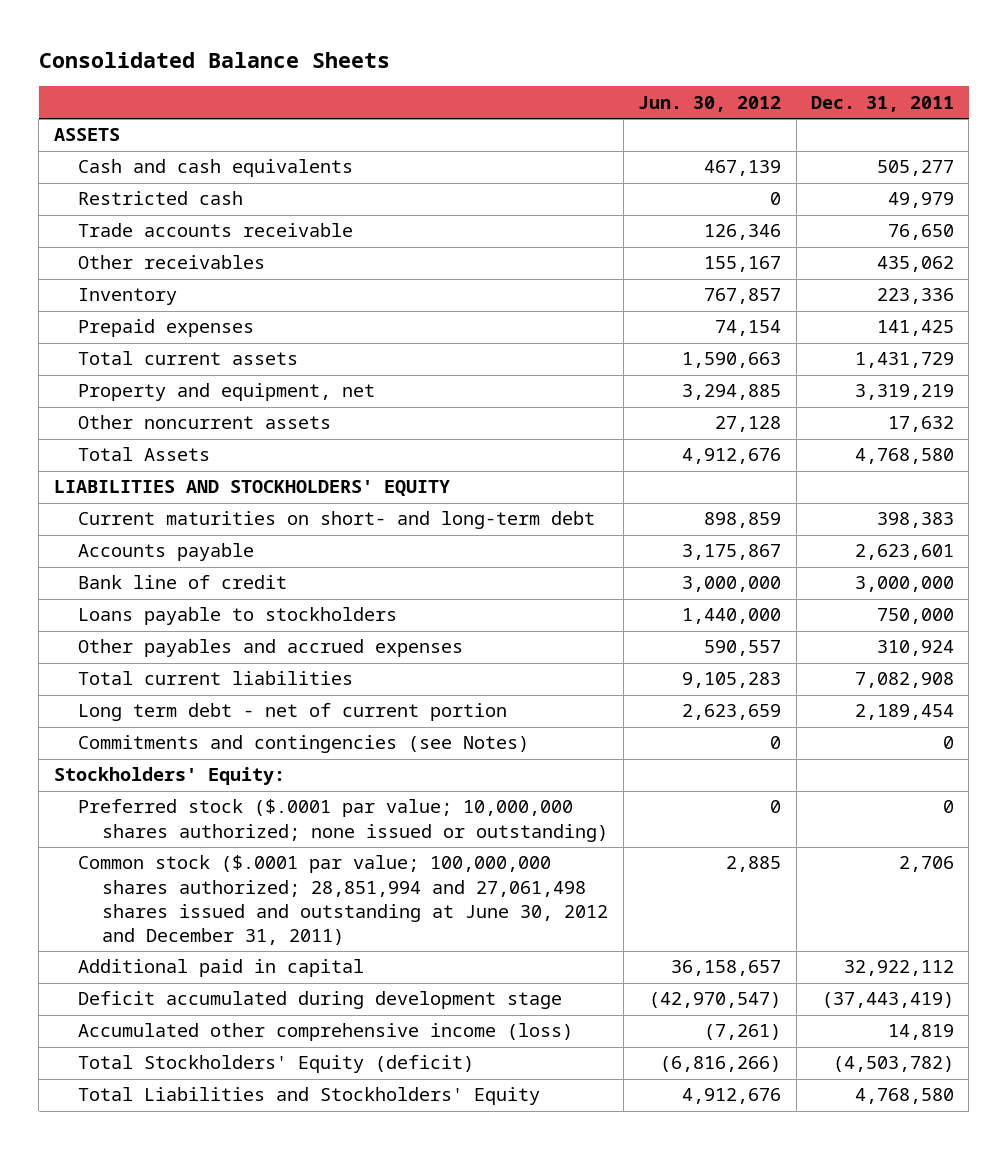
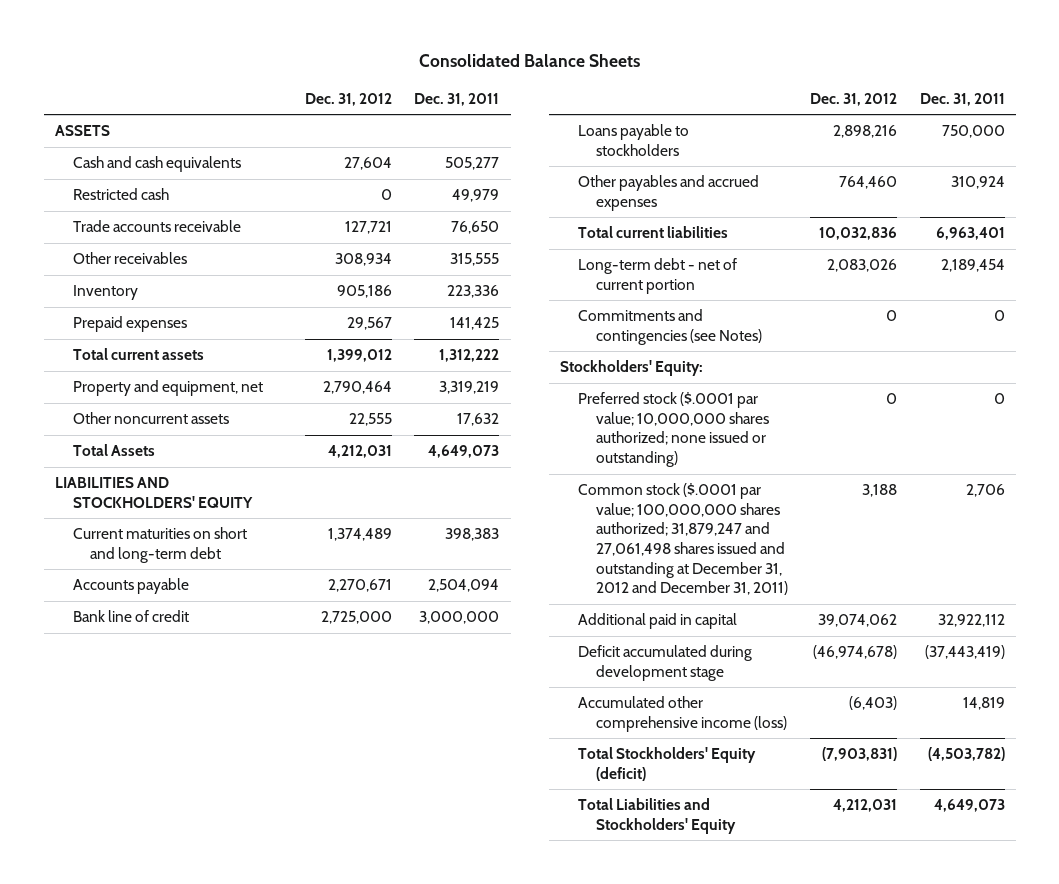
[638,95,782,112] Jun. 30, 2012 -> none
none -> [304,92,392,106] Dec. 31, 2012
[876,256,954,273] 435,062 -> [450,253,500,267] 315,555
[854,352,954,369] 1,431,729 -> [439,349,500,363] 1,312,222
[854,448,954,465] 4,768,580 -> [428,445,500,459] 4,649,073
[78,511,596,530] Current maturities on short- and long-term debt -> [72,527,247,563] Current maturities on short and long-term debt
[854,544,954,561] 2,623,601 -> [428,579,500,593] 2,504,094
[854,672,954,689] 7,082,908 -> [935,227,1005,241] 6,963,401
[78,703,508,722] Long term debt - net of current portion -> [577,258,737,294] Long-term debt - net of current portion
[78,855,609,946] Common stock ($.0001 par value; 100,000,000 shares authorized; 28,851,994 and 27,061,498 shares issued and outstanding at June 30, 2012 and December 31, 2011) -> [577,483,788,596] Common stock ($.0001 par value; 100,000,000 shares authorized; 31,879,247 and 27,061,498 shares issued and outstanding at December 31, 2012 and December 31, 2011)
[854,1088,954,1105] 4,768,580 -> [933,799,1005,813] 4,649,073

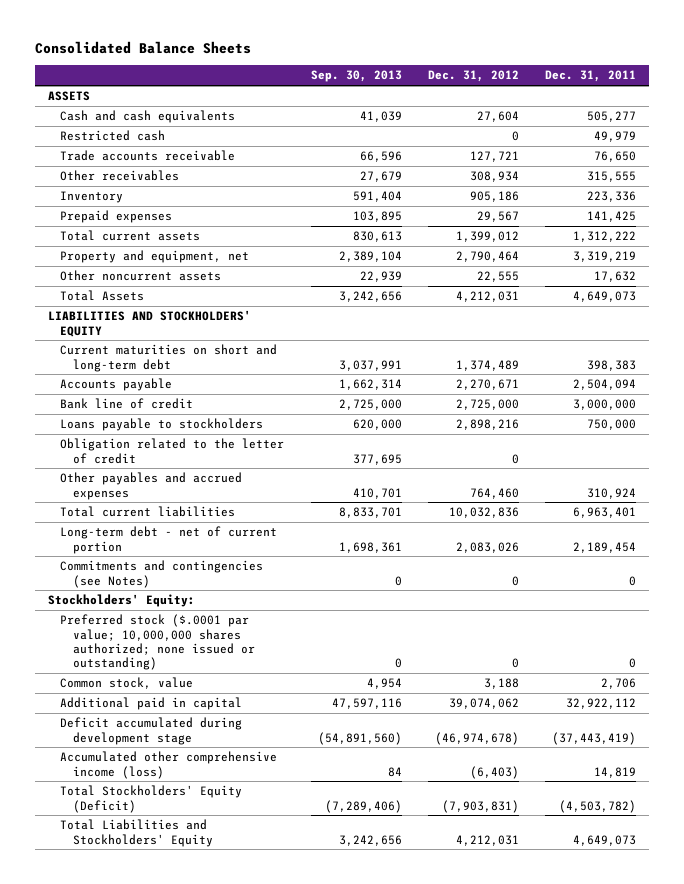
none -> [310,70,402,83] Sep. 30, 2013
none -> [60,438,285,464] Obligation related to the letter of credit
[577,483,788,596] Common stock ($.0001 par value; 100,000,000 shares authorized; 31,879,247 and 27,061,498 shares issued and outstanding at December 31, 2012 and December 31, 2011) -> [60,677,194,690] Common stock, value
[577,747,756,781] Total Stockholders' Equity (deficit) -> [60,785,243,813] Total Stockholders' Equity (Deficit)

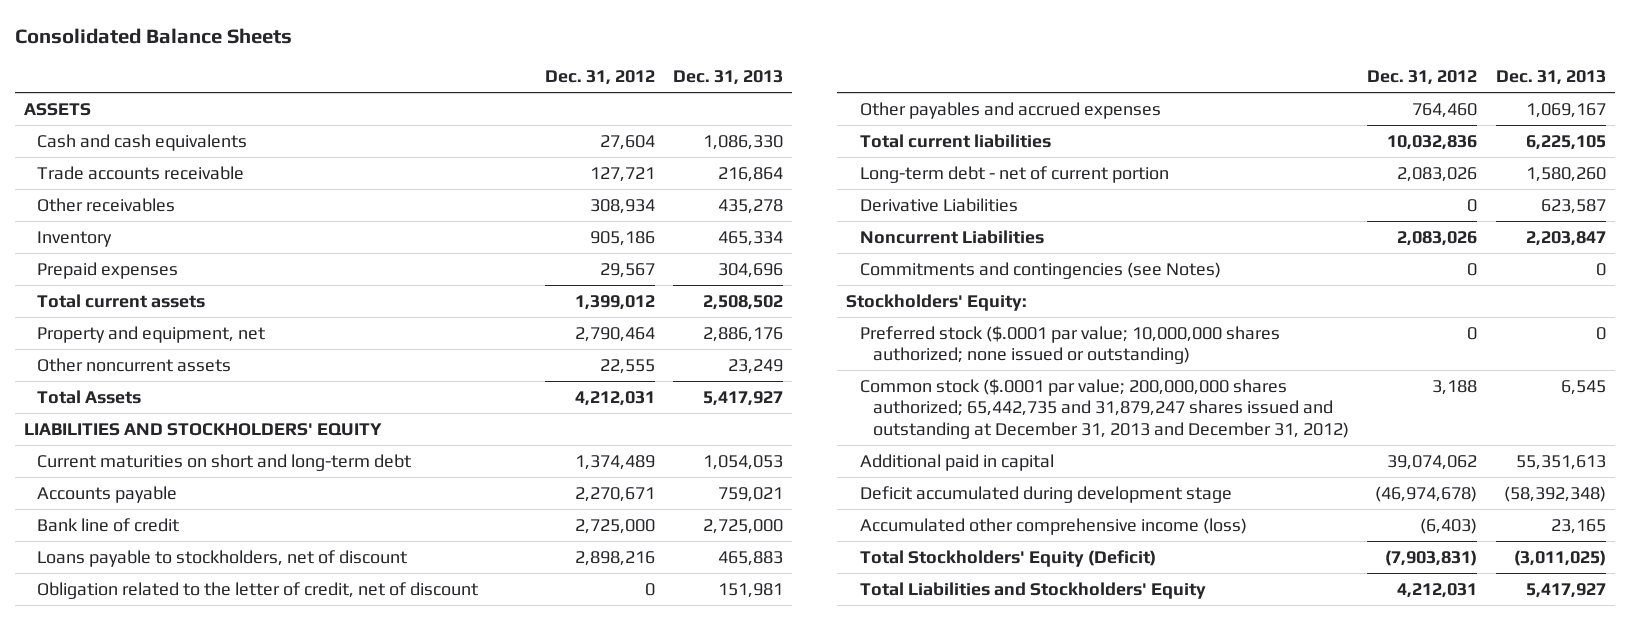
[310,70,402,83] Sep. 30, 2013 -> none
[544,70,636,83] Dec. 31, 2011 -> none
none -> [673,70,784,86] Dec. 31, 2013
[60,130,166,142] Restricted cash -> none
[60,418,264,432] Loans payable to stockholders -> [37,549,408,567] Loans payable to stockholders, net of discount
[60,438,285,464] Obligation related to the letter of credit -> [37,581,479,599] Obligation related to the letter of credit, net of discount
none -> [859,197,1018,212] Derivative Liabilities
none -> [859,229,1044,244] Noncurrent Liabilities
[60,677,194,690] Common stock, value -> [859,378,1350,439] Common stock ($.0001 par value; 200,000,000 shares authorized; 65,442,735 and 31,879,247 shares issued and outstanding at December 31, 2013 and December 31, 2012)

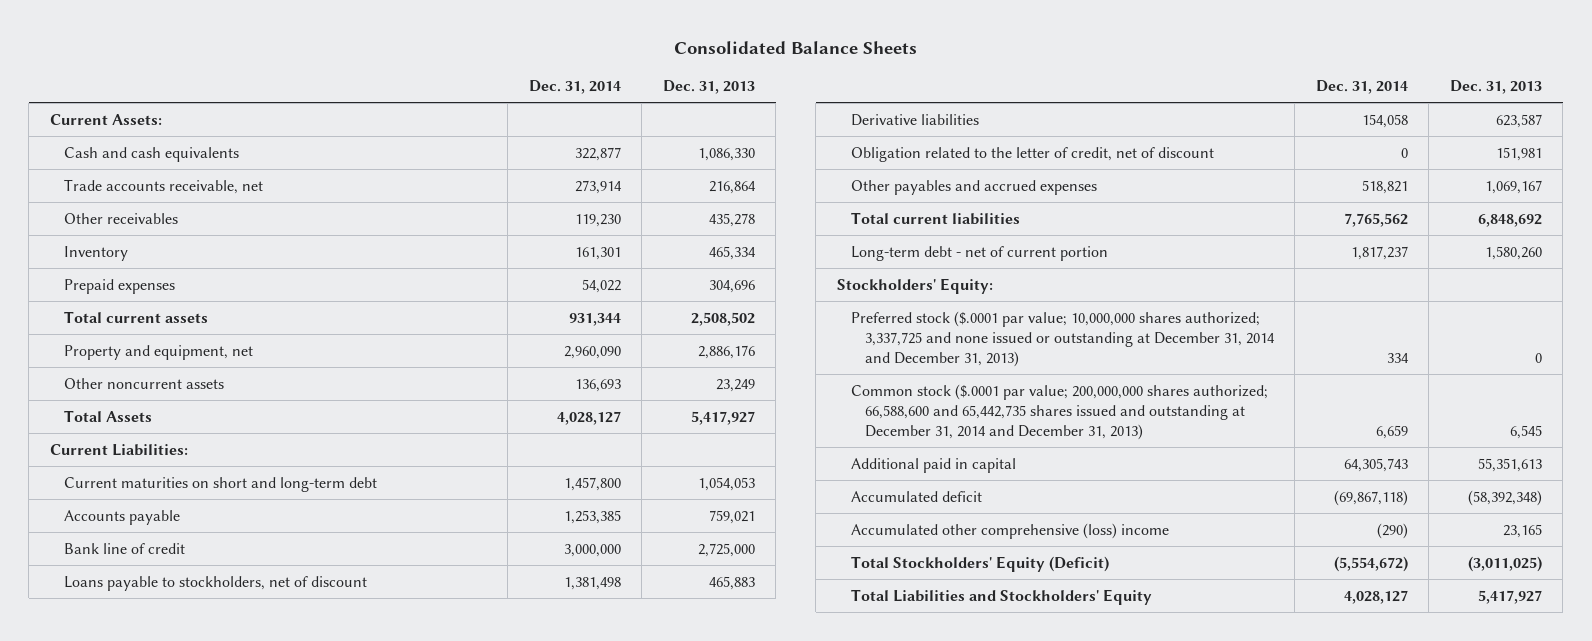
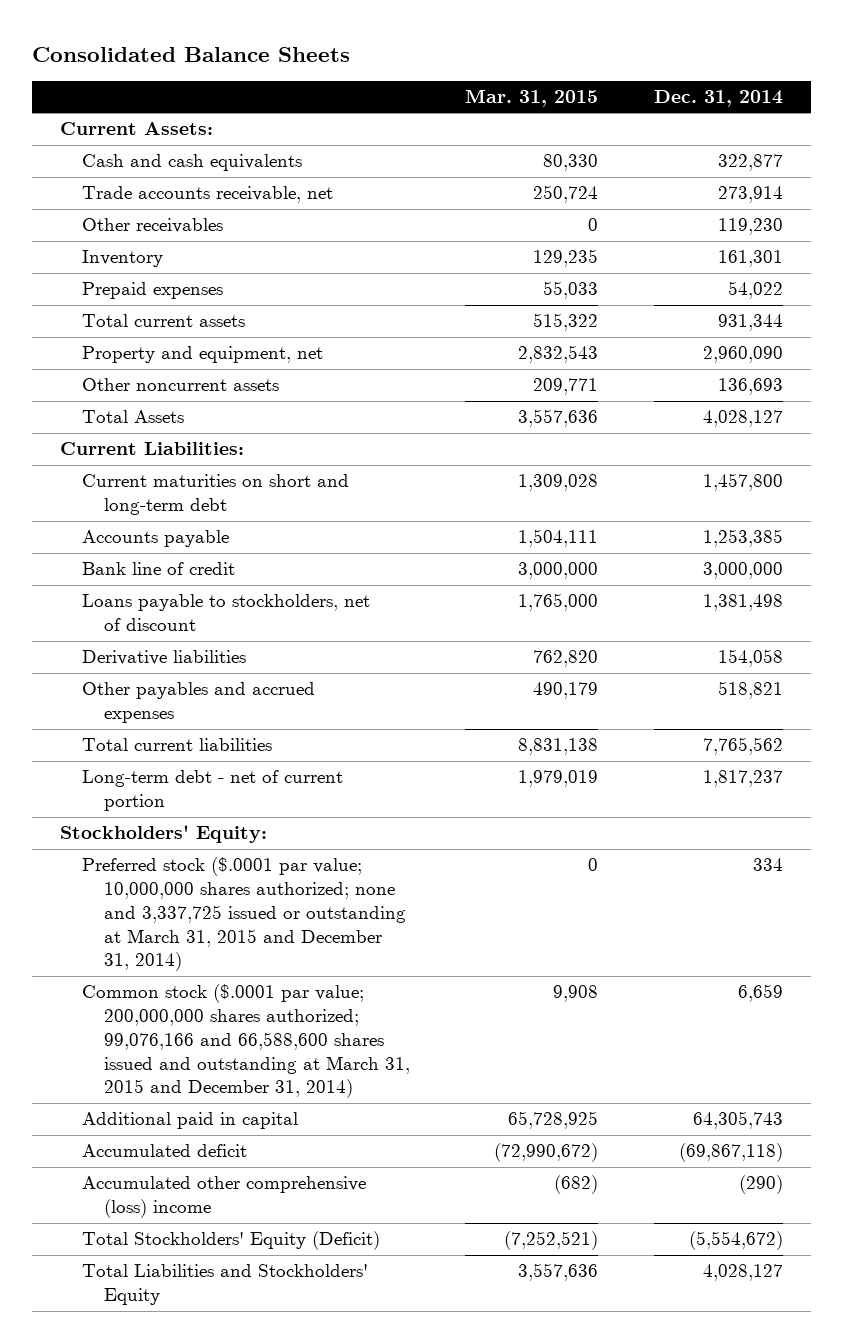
[662,80,755,95] Dec. 31, 2013 -> none
none -> [465,89,599,108] Mar. 31, 2015
[850,146,1214,162] Obligation related to the letter of credit, net of discount -> none
[850,310,1275,367] Preferred stock ($.0001 par value; 10,000,000 shares authorized; 3,337,725 and none issued or outstanding at December 31, 2014 and December 31, 2013) -> [81,857,406,972] Preferred stock ($.0001 par value; 10,000,000 shares authorized; none and 3,337,725 issued or outstanding at March 31, 2015 and December 31, 2014)
[850,383,1268,440] Common stock ($.0001 par value; 200,000,000 shares authorized; 66,588,600 and 65,442,735 shares issued and outstanding at December 31, 2014 and December 31, 2013) -> [81,984,410,1099] Common stock ($.0001 par value; 200,000,000 shares authorized; 99,076,166 and 66,588,600 shares issued and outstanding at March 31, 2015 and December 31, 2014)

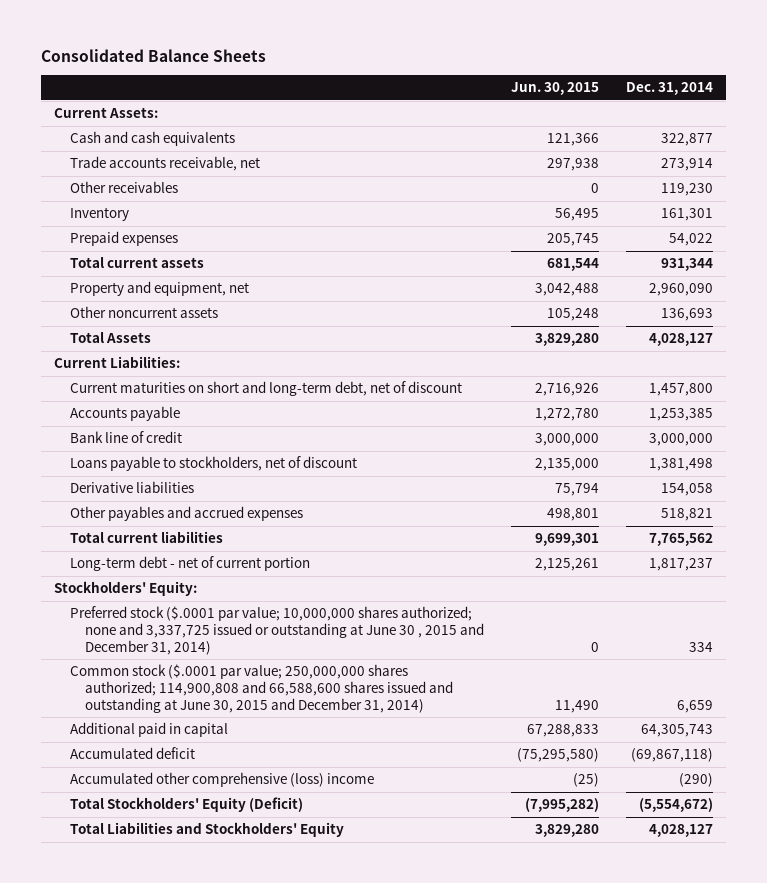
[465,89,599,108] Mar. 31, 2015 -> none
none -> [510,82,599,96] Jun. 30, 2015
[81,474,349,516] Current maturities on short and long-term debt -> [69,381,462,397] Current maturities on short and long-term debt, net of discount
[81,857,406,972] Preferred stock ($.0001 par value; 10,000,000 shares authorized; none and 3,337,725 issued or outstanding at March 31, 2015 and December 31, 2014) -> [69,606,484,655] Preferred stock ($.0001 par value; 10,000,000 shares authorized; none and 3,337,725 issued or outstanding at June 30 , 2015 and December 31, 2014)
[81,984,410,1099] Common stock ($.0001 par value; 200,000,000 shares authorized; 99,076,166 and 66,588,600 shares issued and outstanding at March 31, 2015 and December 31, 2014) -> [69,664,453,713] Common stock ($.0001 par value; 250,000,000 shares authorized; 114,900,808 and 66,588,600 shares issued and outstanding at June 30, 2015 and December 31, 2014)

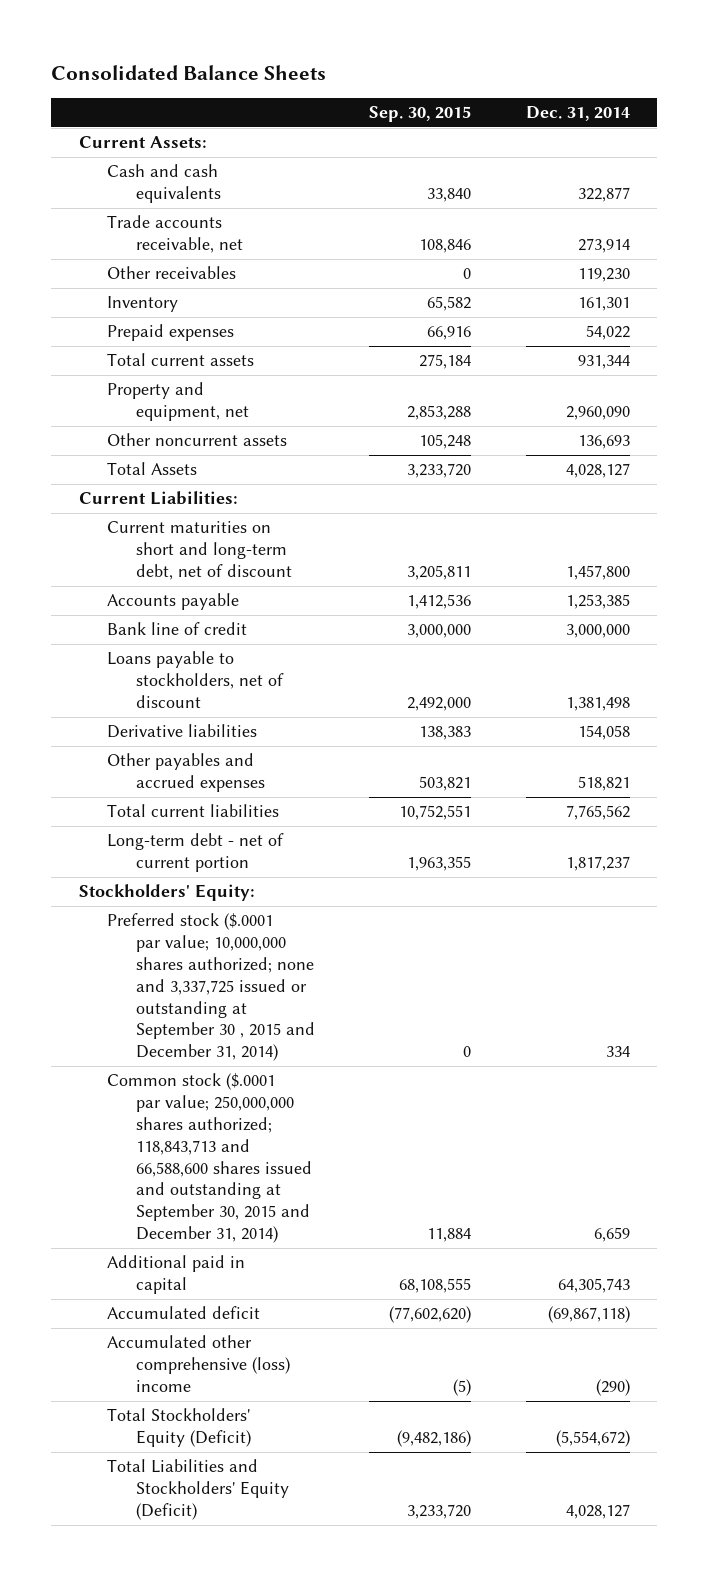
[510,82,599,96] Jun. 30, 2015 -> none
none -> [369,106,472,123] Sep. 30, 2015
[69,606,484,655] Preferred stock ($.0001 par value; 10,000,000 shares authorized; none and 3,337,725 issued or outstanding at June 30 , 2015 and December 31, 2014) -> [107,913,316,1062] Preferred stock ($.0001 par value; 10,000,000 shares authorized; none and 3,337,725 issued or outstanding at September 30 , 2015 and December 31, 2014)
[69,664,453,713] Common stock ($.0001 par value; 250,000,000 shares authorized; 114,900,808 and 66,588,600 shares issued and outstanding at June 30, 2015 and December 31, 2014) -> [107,1073,313,1243] Common stock ($.0001 par value; 250,000,000 shares authorized; 118,843,713 and 66,588,600 shares issued and outstanding at September 30, 2015 and December 31, 2014)
[69,822,344,838] Total Liabilities and Stockholders' Equity -> [107,1459,290,1521] Total Liabilities and Stockholders' Equity (Deficit)

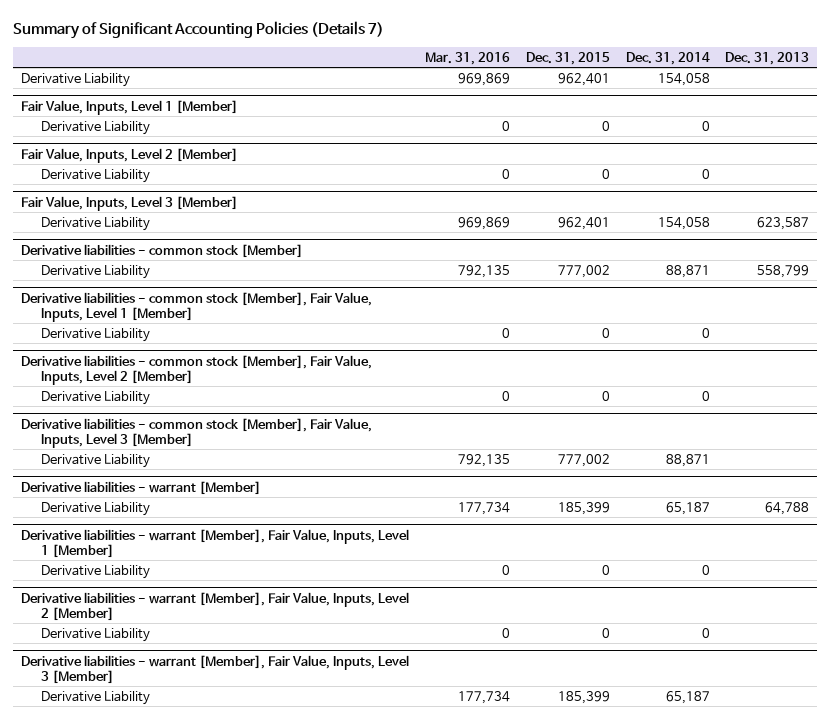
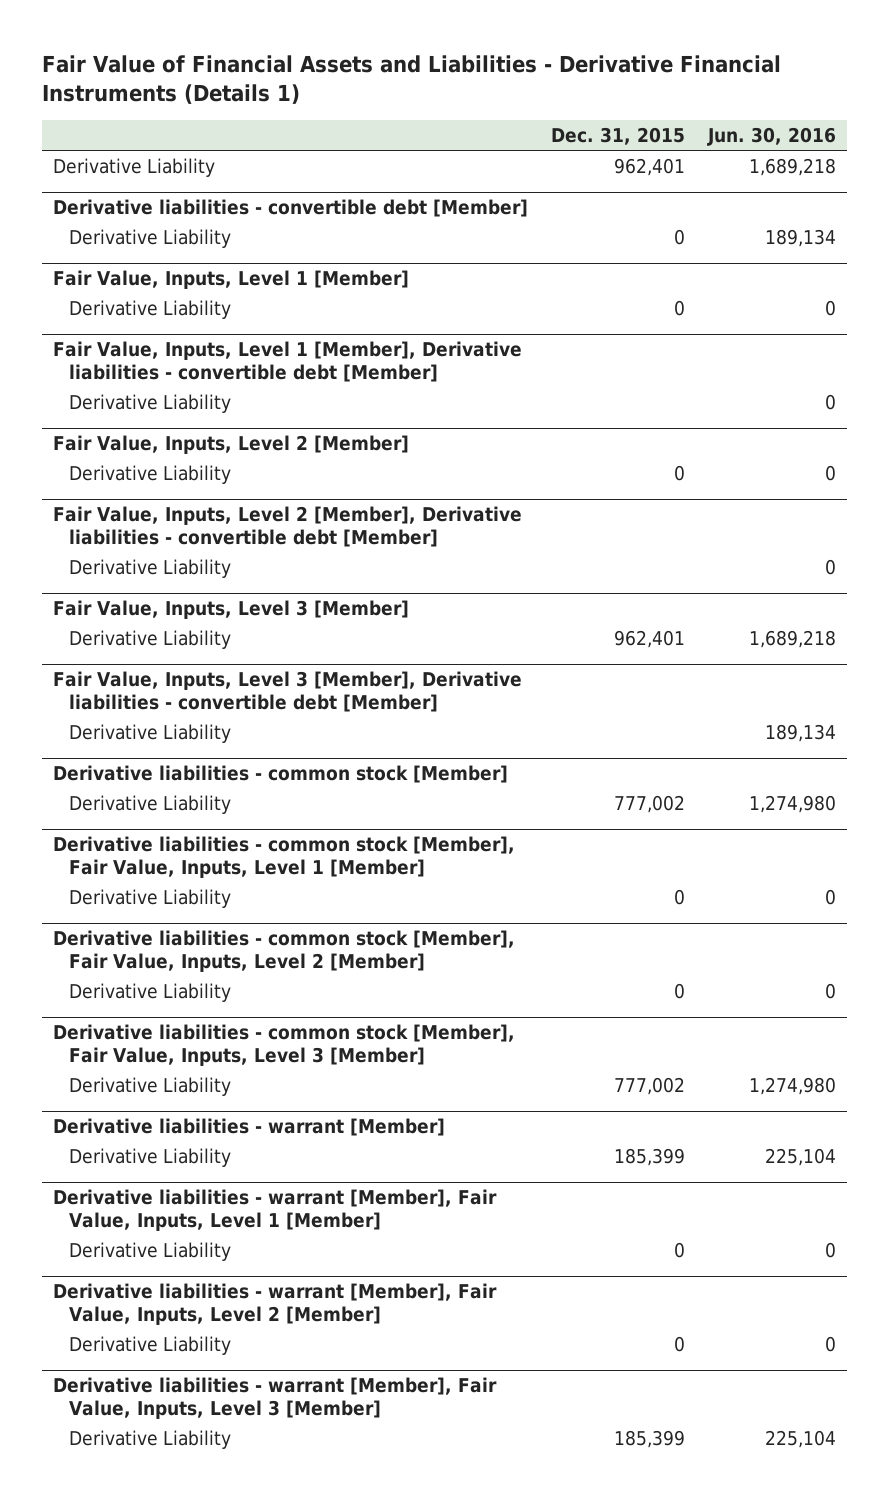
[13,20,385,39] Summary of Significant Accounting Policies (Details 7) -> [41,54,781,105] Fair Value of Financial Assets and Liabilities - Derivative Financial Instruments (Details 1)
[424,51,510,65] Mar. 31, 2016 -> none
[625,51,710,65] Dec. 31, 2014 -> none
[725,51,810,65] Dec. 31, 2013 -> none
none -> [706,127,836,147] Jun. 30, 2016
none -> [53,199,529,218] Derivative liabilities - convertible debt [Member]
none -> [68,228,231,248] Derivative Liability
none -> [53,341,523,383] Fair Value, Inputs, Level 1 [Member], Derivative liabilities - convertible debt [Member]
none -> [68,393,231,413] Derivative Liability
none -> [53,506,523,548] Fair Value, Inputs, Level 2 [Member], Derivative liabilities - convertible debt [Member]
none -> [68,558,231,578] Derivative Liability
none -> [53,671,523,713] Fair Value, Inputs, Level 3 [Member], Derivative liabilities - convertible debt [Member]
none -> [68,723,231,743] Derivative Liability

